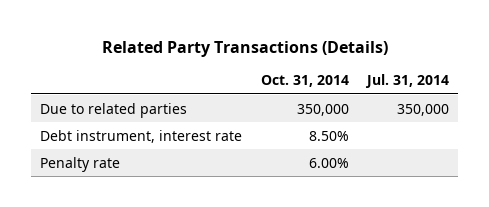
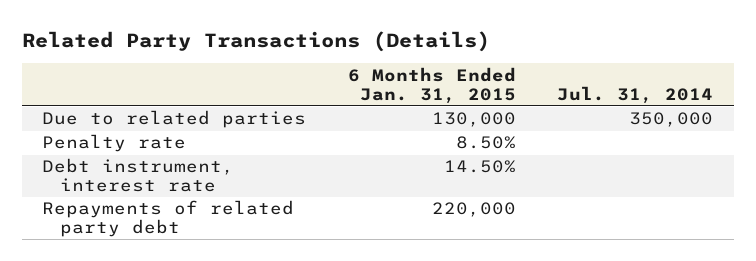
[260,75,349,88] Oct. 31, 2014 -> none
none -> [347,66,516,104] 6 Months Ended Jan. 31, 2015
[40,129,243,143] Debt instrument, interest rate -> [42,158,235,193] Debt instrument, interest rate
none -> [42,200,295,238] Repayments of related party debt

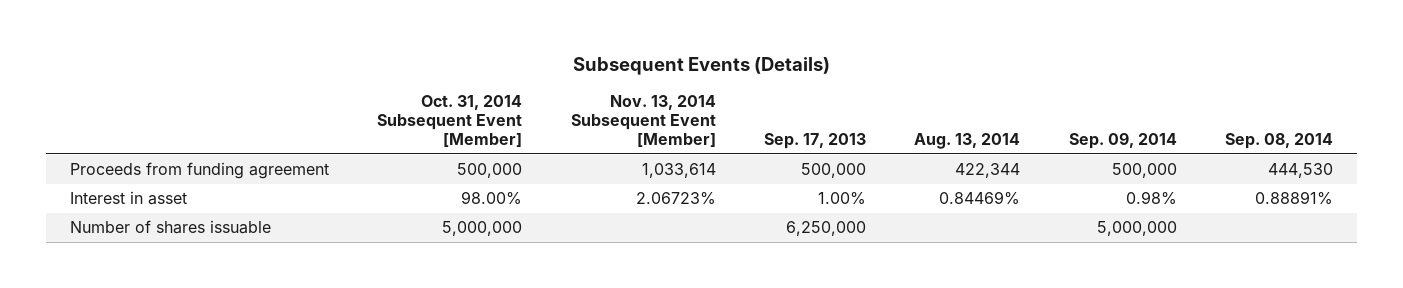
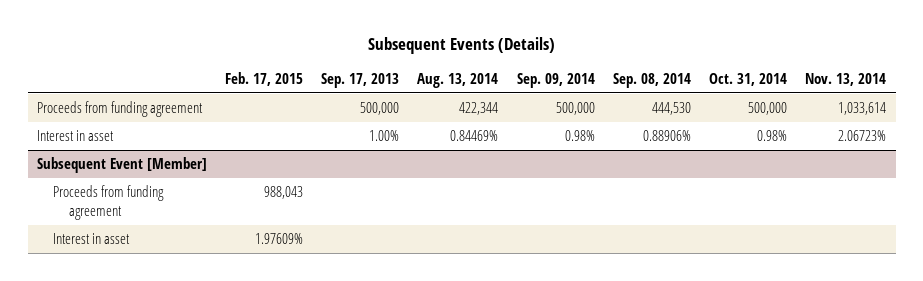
[377,95,523,148] Oct. 31, 2014 Subsequent Event [Member] -> none
[570,95,716,148] Nov. 13, 2014 Subsequent Event [Member] -> none
none -> [224,71,303,86] Feb. 17, 2015
none -> [709,72,788,86] Oct. 31, 2014
none -> [805,72,887,86] Nov. 13, 2014
[70,220,272,235] Number of shares issuable -> none
[1254,191,1333,206] 0.88891% -> [642,130,691,142] 0.88906%
none -> [36,157,207,174] Subsequent Event [Member]
none -> [52,185,164,221] Proceeds from funding agreement
none -> [52,233,130,245] Interest in asset

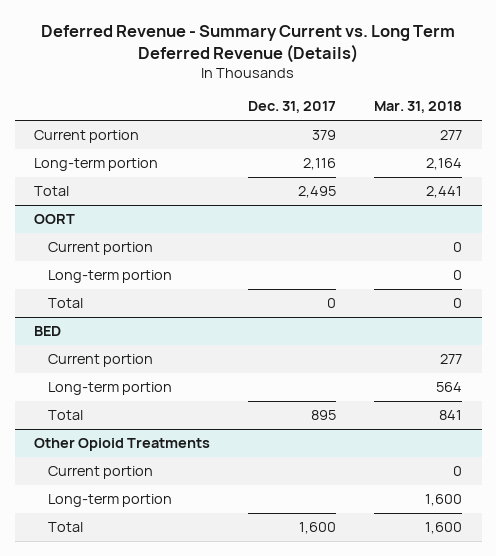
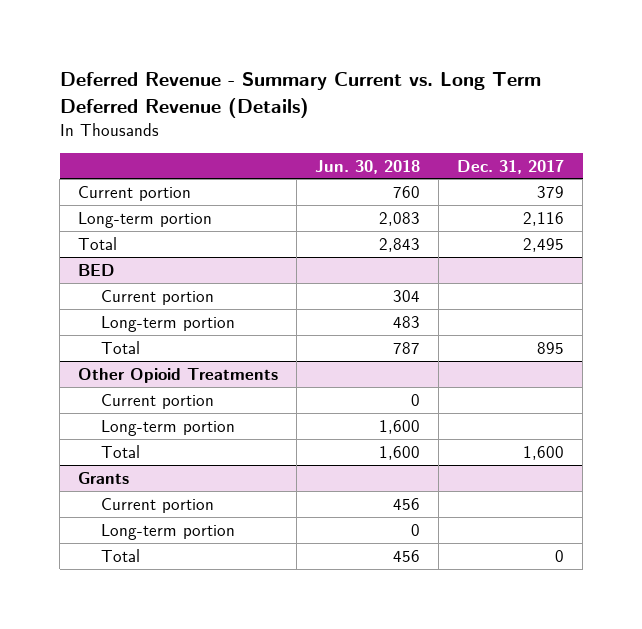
[374,101,463,114] Mar. 31, 2018 -> none
none -> [315,159,421,174] Jun. 30, 2018
[33,214,75,225] OORT -> none
[48,242,154,256] Current portion -> none
[48,270,173,284] Long-term portion -> none
[48,298,84,309] Total -> none
none -> [78,471,130,484] Grants
none -> [101,497,215,513] Current portion
none -> [101,523,236,540] Long-term portion
none -> [101,548,141,562] Total

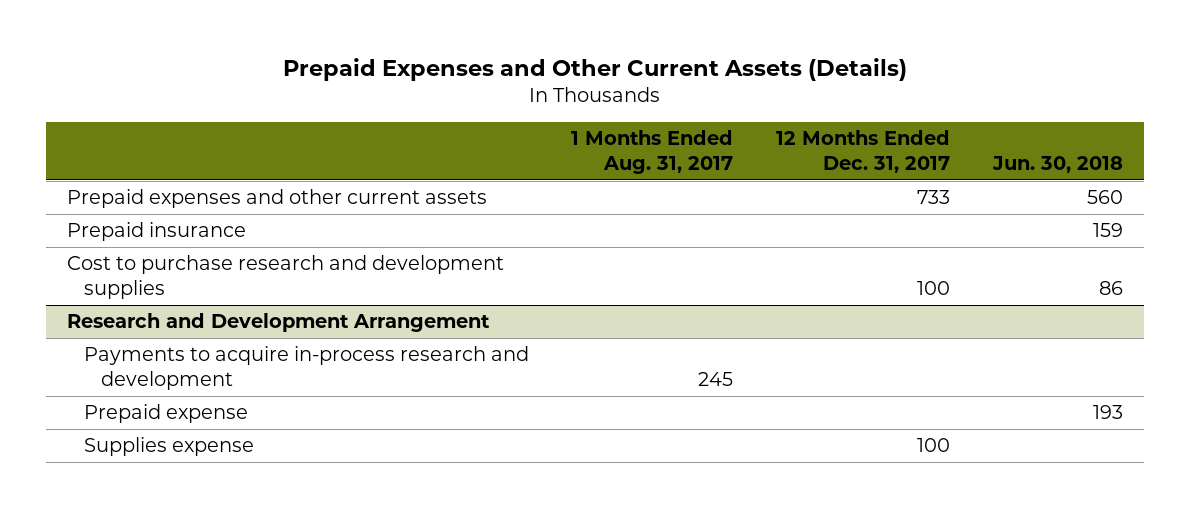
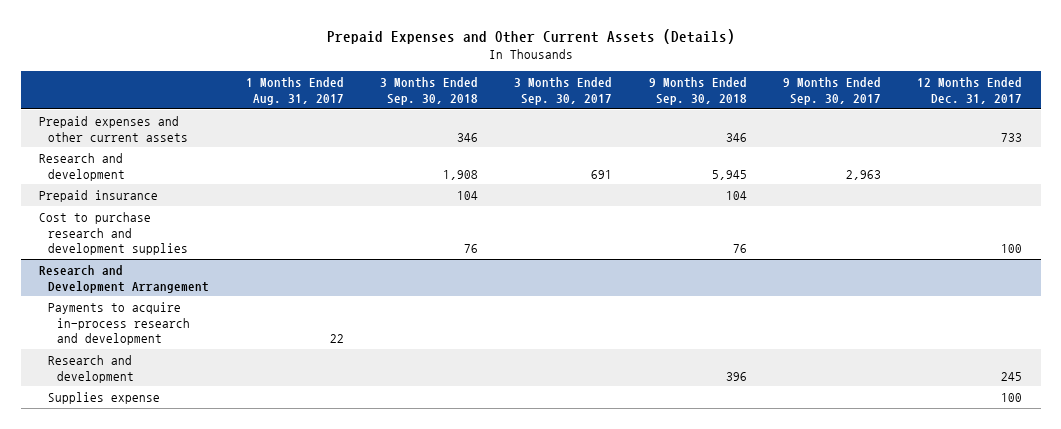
[991,155,1123,173] Jun. 30, 2018 -> none
none -> [379,77,478,105] 3 Months Ended Sep. 30, 2018
none -> [514,77,613,105] 3 Months Ended Sep. 30, 2017
none -> [648,77,747,105] 9 Months Ended Sep. 30, 2018
none -> [783,77,882,105] 9 Months Ended Sep. 30, 2017
none -> [39,153,126,181] Research and development
[83,404,248,424] Prepaid expense -> none
[698,372,734,387] 245 -> [329,334,344,344] 22
none -> [48,355,135,383] Research and development

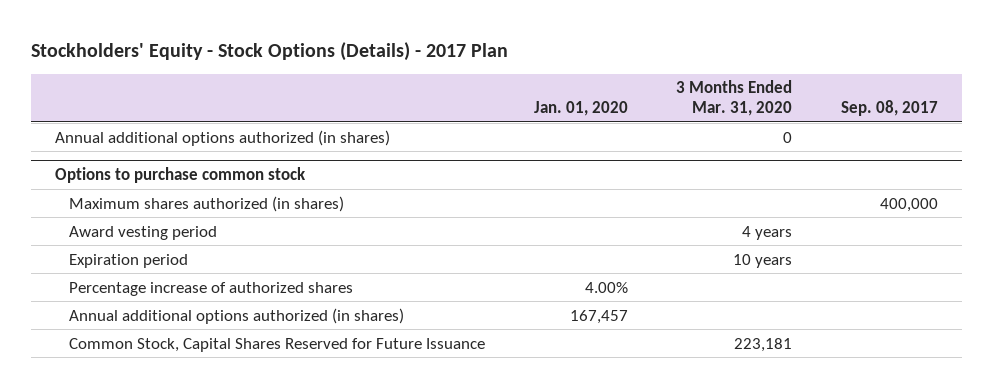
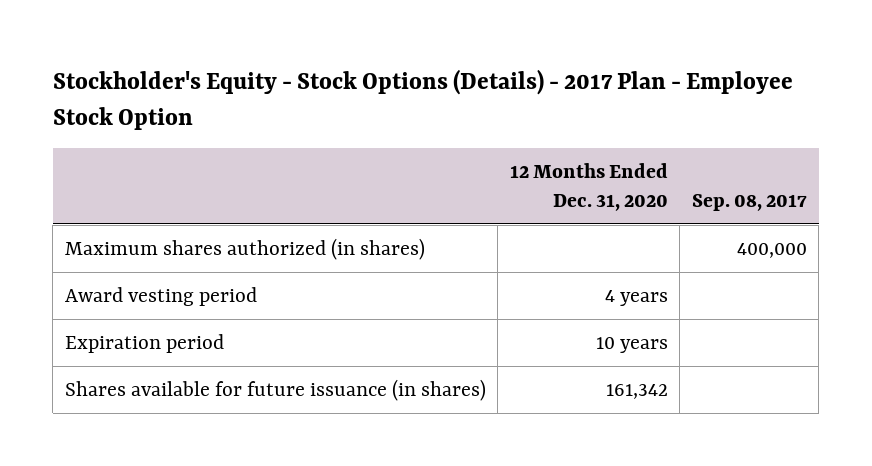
[30,41,508,61] Stockholders' Equity - Stock Options (Details) - 2017 Plan -> [52,68,793,130] Stockholder's Equity - Stock Options (Details) - 2017 Plan - Employee Stock Option
[533,101,628,117] Jan. 01, 2020 -> none
[676,80,793,117] 3 Months Ended Mar. 31, 2020 -> none
none -> [509,162,668,212] 12 Months Ended Dec. 31, 2020
[54,129,390,146] Annual additional options authorized (in shares) -> none
[54,167,306,184] Options to purchase common stock -> none
[69,195,345,212] Maximum shares authorized (in shares) -> none
[69,225,218,240] Award vesting period -> none
[69,253,189,268] Expiration period -> none
[69,281,354,296] Percentage increase of authorized shares -> none
[69,307,405,324] Annual additional options authorized (in shares) -> none
[69,337,486,352] Common Stock, Capital Shares Reserved for Future Issuance -> none
none -> [64,237,425,260] Maximum shares authorized (in shares)
none -> [64,286,257,306] Award vesting period
none -> [64,333,224,353] Expiration period
none -> [64,378,486,401] Shares available for future issuance (in shares)

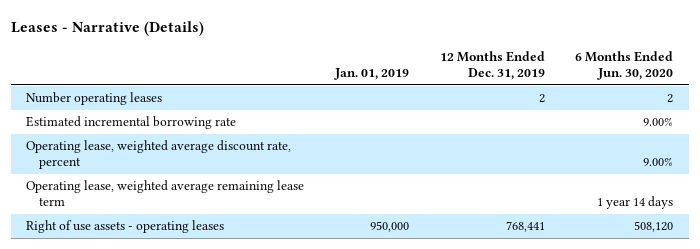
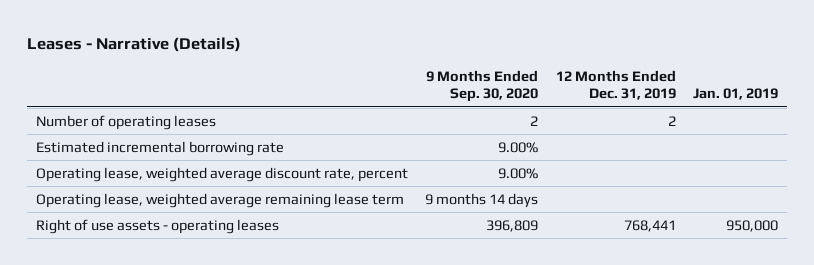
[575,51,674,80] 6 Months Ended Jun. 30, 2020 -> none
none -> [426,70,539,103] 9 Months Ended Sep. 30, 2020
[26,92,163,106] Number operating leases -> [35,114,216,130] Number of operating leases

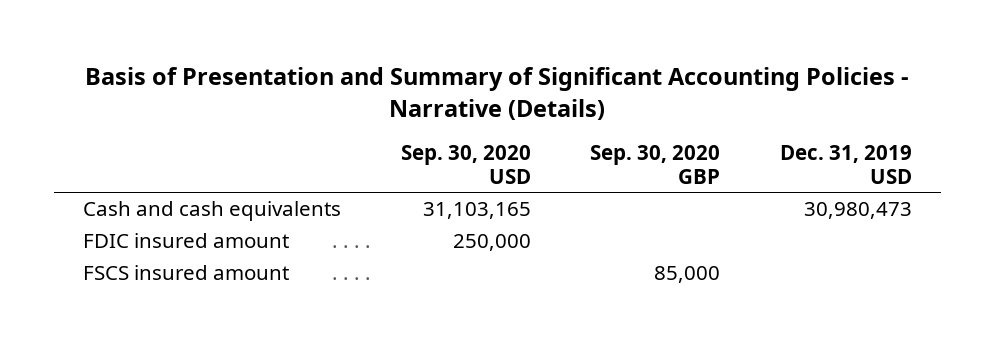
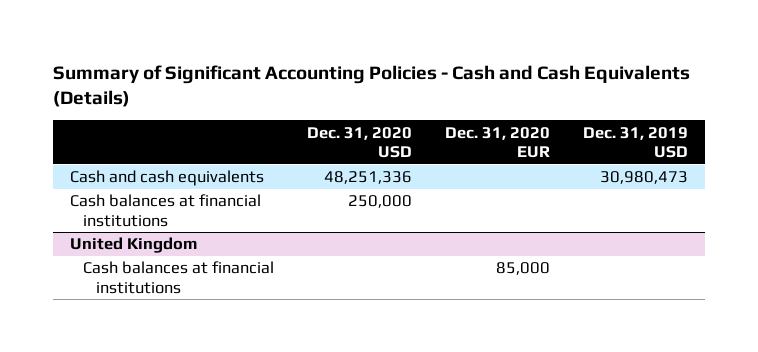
[85,67,910,120] Basis of Presentation and Summary of Significant Accounting Policies - Narrative (Details) -> [53,64,691,108] Summary of Significant Accounting Policies - Cash and Cash Equivalents (Details)
[400,145,531,184] Sep. 30, 2020 USD -> none
[590,145,721,184] Sep. 30, 2020 GBP -> none
none -> [307,126,413,158] Dec. 31, 2020 USD
none -> [445,126,551,158] Dec. 31, 2020 EUR
[83,265,290,281] FSCS insured amount -> none
[83,233,290,249] FDIC insured amount -> [69,194,261,227] Cash balances at financial institutions
none -> [69,237,197,254] United Kingdom
none -> [83,261,275,294] Cash balances at financial institutions

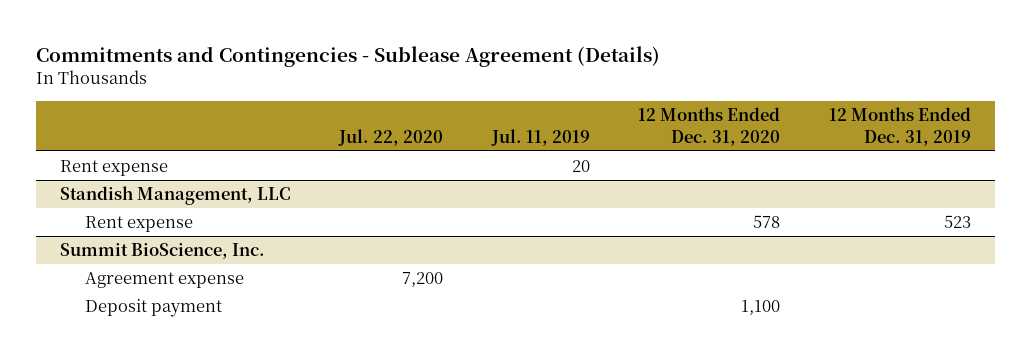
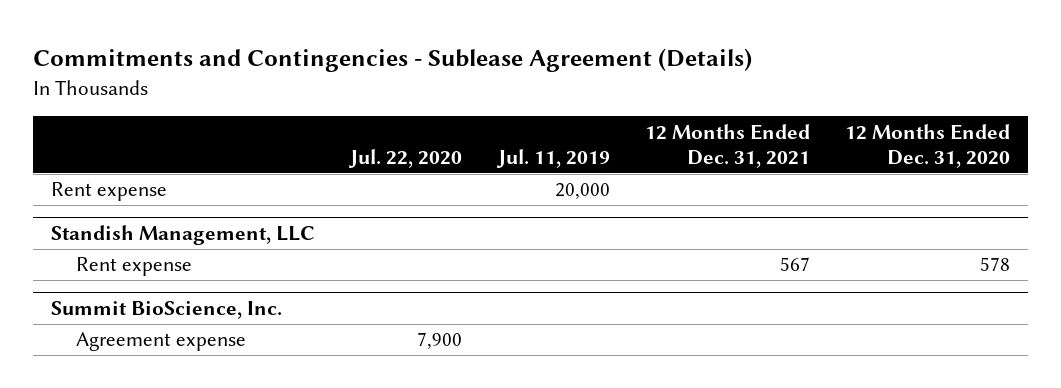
[828,107,971,146] 12 Months Ended Dec. 31, 2019 -> none
none -> [644,123,810,169] 12 Months Ended Dec. 31, 2021
[571,160,590,173] 20 -> [554,183,610,200] 20,000
[84,299,222,318] Deposit payment -> none
[402,272,444,288] 7,200 -> [417,332,463,350] 7,900

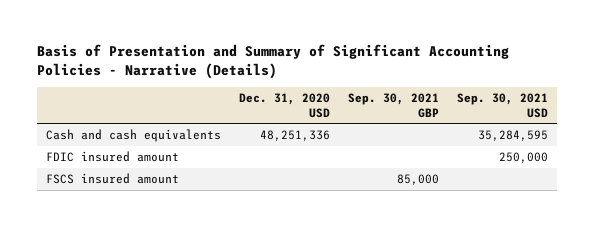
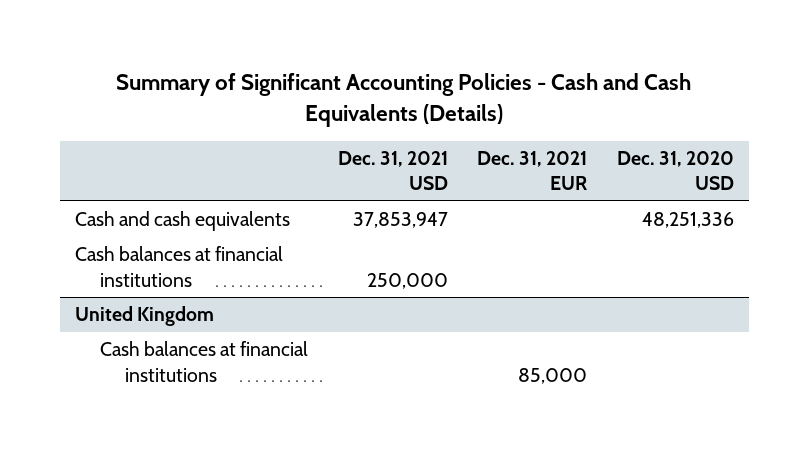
[37,44,510,80] Basis of Presentation and Summary of Significant Accounting Policies - Narrative (Details) -> [116,73,692,127] Summary of Significant Accounting Policies - Cash and Cash Equivalents (Details)
[348,93,440,118] Sep. 30, 2021 GBP -> none
[457,93,549,118] Sep. 30, 2021 USD -> none
none -> [337,150,448,191] Dec. 31, 2021 USD
none -> [477,150,588,191] Dec. 31, 2021 EUR
[46,173,180,185] FSCS insured amount -> none
[46,151,180,163] FDIC insured amount -> [74,246,283,287] Cash balances at financial institutions
none -> [74,306,214,327] United Kingdom
none -> [99,341,308,382] Cash balances at financial institutions

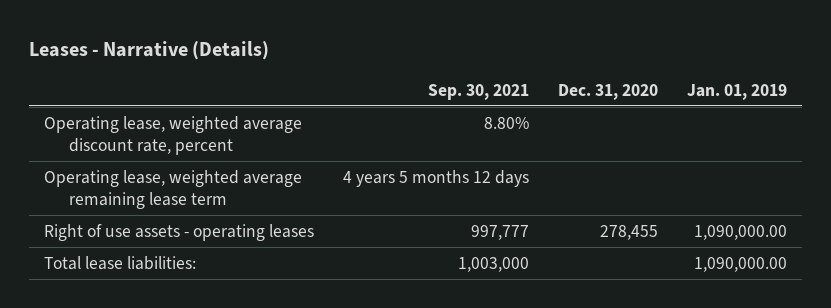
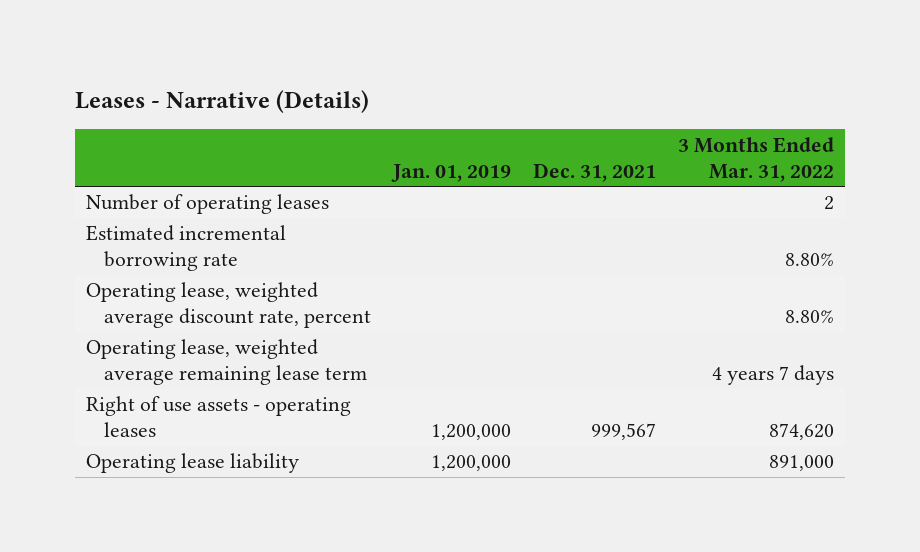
[427,83,529,100] Sep. 30, 2021 -> none
[557,83,658,100] Dec. 31, 2020 -> none
none -> [532,162,656,182] Dec. 31, 2021
none -> [677,136,834,182] 3 Months Ended Mar. 31, 2022
none -> [85,194,329,215] Number of operating leases
none -> [85,225,286,272] Estimated incremental borrowing rate
[693,224,787,240] 1,090,000.00 -> [430,424,511,441] 1,200,000
[43,255,196,270] Total lease liabilities: -> [85,453,299,474] Operating lease liability
[693,256,787,272] 1,090,000.00 -> [430,455,511,472] 1,200,000

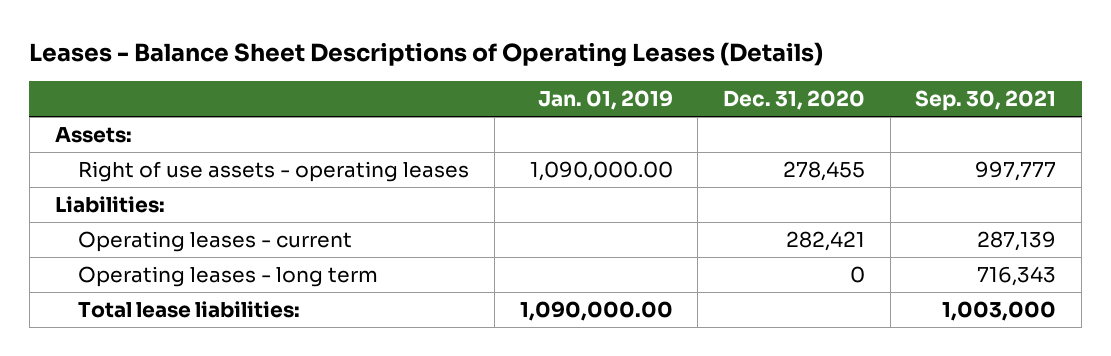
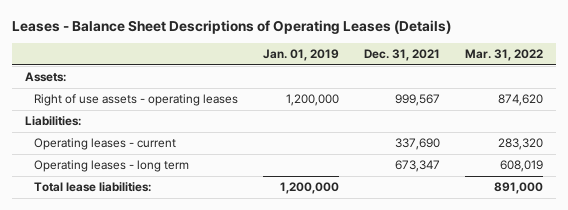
[723,90,866,111] Dec. 31, 2020 -> none
[915,90,1057,112] Sep. 30, 2021 -> none
none -> [364,49,441,62] Dec. 31, 2021
none -> [465,49,544,62] Mar. 31, 2022
[529,160,673,181] 1,090,000.00 -> [286,94,340,107] 1,200,000
[519,300,673,321] 1,090,000.00 -> [280,182,340,195] 1,200,000

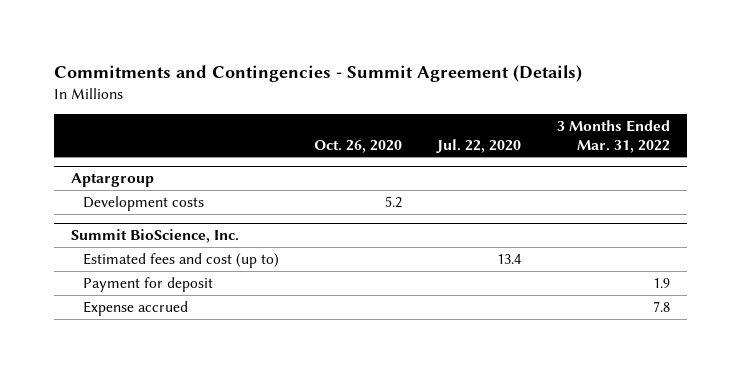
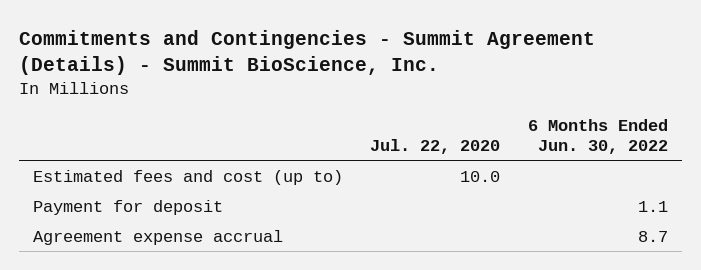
[53,64,582,82] Commitments and Contingencies - Summit Agreement (Details) -> [18,29,595,76] Commitments and Contingencies - Summit Agreement (Details) - Summit BioScience, Inc.
[314,139,403,153] Oct. 26, 2020 -> none
[556,120,670,153] 3 Months Ended Mar. 31, 2022 -> none
none -> [528,119,669,154] 6 Months Ended Jun. 30, 2022
[71,173,155,188] Aptargroup -> none
[83,195,205,211] Development costs -> none
[71,229,240,244] Summit BioScience, Inc. -> none
[83,252,280,268] Estimated fees and cost (up to) -> none
[83,276,214,292] Payment for deposit -> none
[83,300,189,316] Expense accrued -> none
none -> [32,169,343,185] Estimated fees and cost (up to)
none -> [32,199,223,215] Payment for deposit
none -> [32,229,283,245] Agreement expense accrual

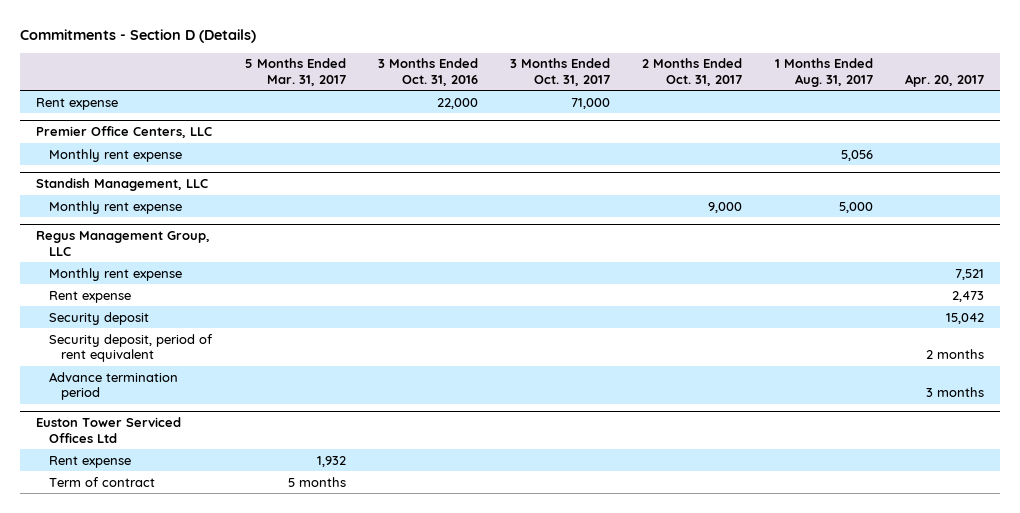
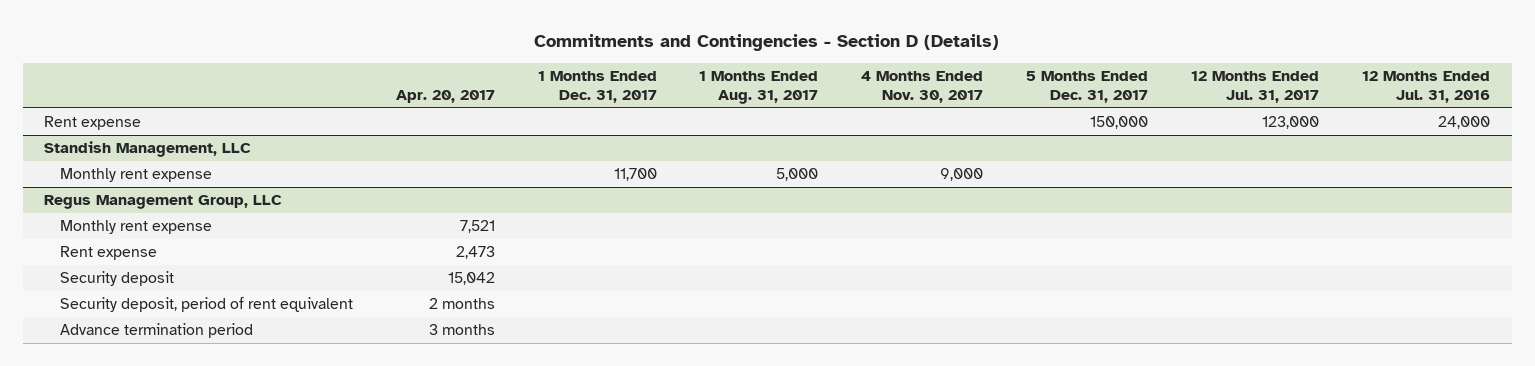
[20,28,257,43] Commitments - Section D (Details) -> [534,34,1000,52] Commitments and Contingencies - Section D (Details)
[244,58,346,86] 5 Months Ended Mar. 31, 2017 -> none
[377,58,478,86] 3 Months Ended Oct. 31, 2016 -> none
[510,58,611,86] 3 Months Ended Oct. 31, 2017 -> none
[642,58,743,86] 2 Months Ended Oct. 31, 2017 -> none
none -> [537,71,657,103] 1 Months Ended Dec. 31, 2017
none -> [861,71,984,103] 4 Months Ended Nov. 30, 2017
none -> [1026,71,1149,103] 5 Months Ended Dec. 31, 2017
none -> [1191,71,1320,103] 12 Months Ended Jul. 31, 2017
none -> [1362,71,1491,103] 12 Months Ended Jul. 31, 2016
[36,126,213,139] Premier Office Centers, LLC -> none
[48,148,182,162] Monthly rent expense -> none
[36,417,182,443] Euston Tower Serviced Offices Ltd -> none
[48,455,131,468] Rent expense -> none
[48,476,155,487] Term of contract -> none

